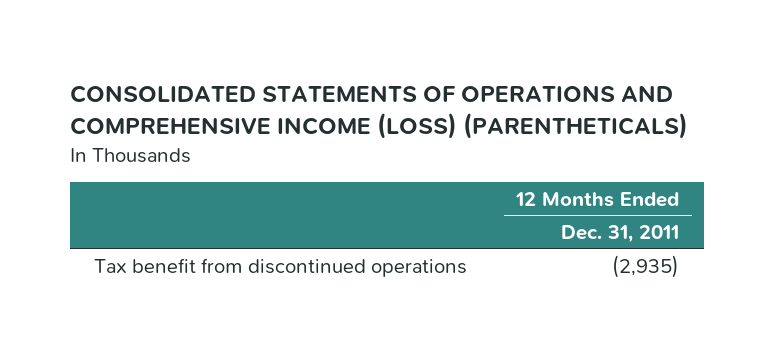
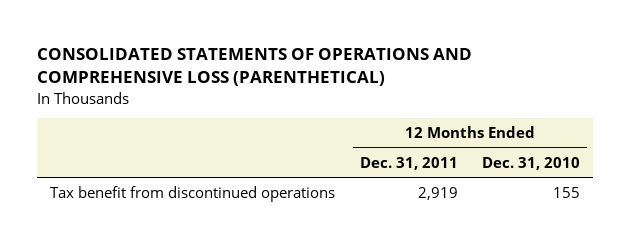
[69,84,688,139] CONSOLIDATED STATEMENTS OF OPERATIONS AND COMPREHENSIVE INCOME (LOSS) (PARENTHETICALS) -> [37,48,473,87] CONSOLIDATED STATEMENTS OF OPERATIONS AND COMPREHENSIVE LOSS (PARENTHETICAL)
none -> [482,156,581,170] Dec. 31, 2010
[612,254,680,278] (2,935) -> [417,186,458,200] 2,919

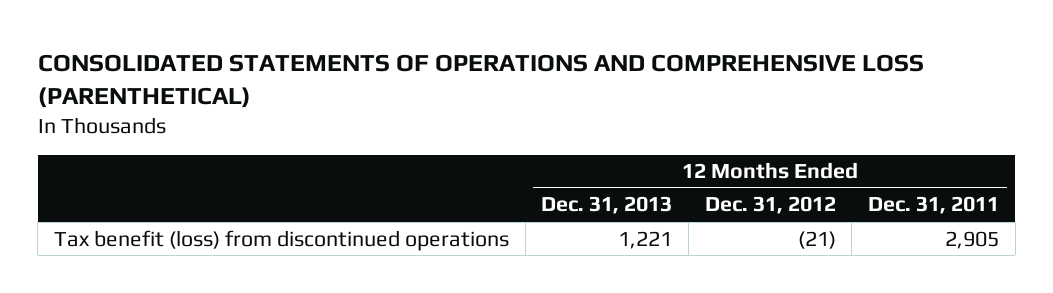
[482,156,581,170] Dec. 31, 2010 -> none
none -> [541,196,673,215] Dec. 31, 2013
none -> [704,196,836,215] Dec. 31, 2012
[49,185,335,202] Tax benefit from discontinued operations -> [54,229,510,251] Tax benefit (loss) from discontinued operations
[417,186,458,200] 2,919 -> [945,230,1000,249] 2,905

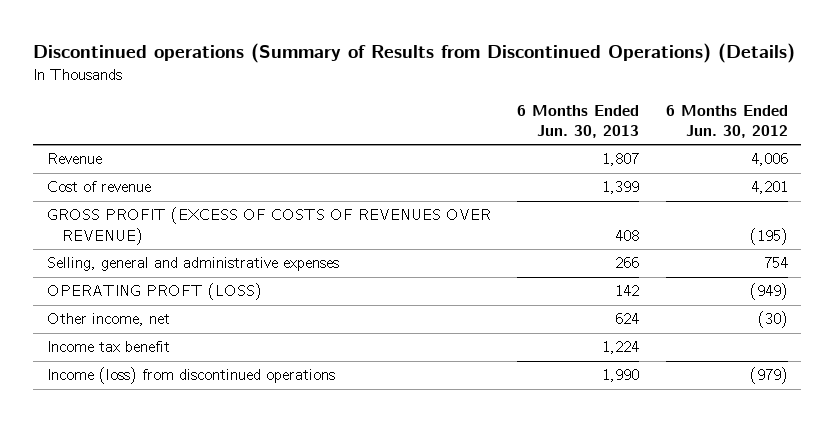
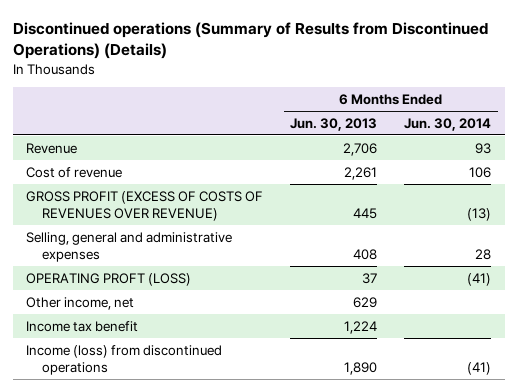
[665,104,788,139] 6 Months Ended Jun. 30, 2012 -> none
none -> [404,117,492,131] Jun. 30, 2014
[602,153,640,167] 1,807 -> [343,142,378,156] 2,706
[602,181,640,195] 1,399 -> [344,166,378,180] 2,261
[615,229,640,241] 408 -> [353,207,378,219] 445
[615,257,640,269] 266 -> [353,248,378,260] 408
[615,285,640,297] 142 -> [362,272,378,284] 37
[615,313,640,325] 624 -> [353,296,378,308] 629
[602,369,640,383] 1,990 -> [344,361,378,375] 1,890

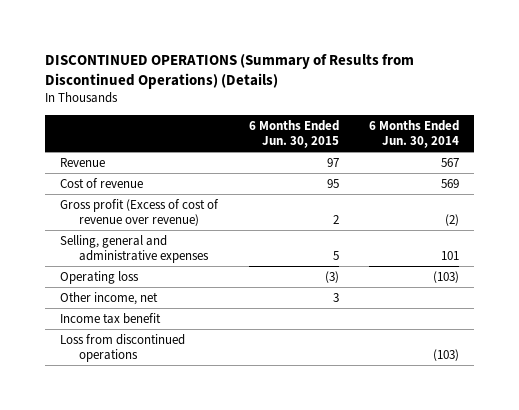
[13,22,489,60] Discontinued operations (Summary of Results from Discontinued Operations) (Details) -> [44,53,414,89] DISCONTINUED OPERATIONS (Summary of Results from Discontinued Operations) (Details)
[290,117,378,131] Jun. 30, 2013 -> none
none -> [248,119,339,149] 6 Months Ended Jun. 30, 2015
[475,142,492,154] 93 -> [441,157,460,167] 567
[469,166,492,178] 106 -> [441,178,460,188] 569
[26,190,264,221] GROSS PROFIT (EXCESS OF COSTS OF REVENUES OVER REVENUE) -> [59,198,219,227] Gross profit (Excess of cost of revenue over revenue)
[467,207,492,221] (13) -> [445,214,460,227] (2)
[475,248,492,260] 28 -> [441,251,460,261] 101
[26,272,192,286] OPERATING PROFT (LOSS) -> [59,270,139,284] Operating loss
[467,272,492,286] (41) -> [433,270,460,283] (103)
[26,344,223,375] Income (loss) from discontinued operations -> [59,333,185,363] Loss from discontinued operations
[467,361,492,375] (41) -> [433,349,460,362] (103)

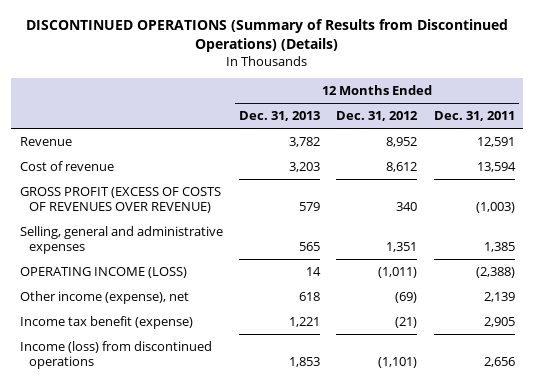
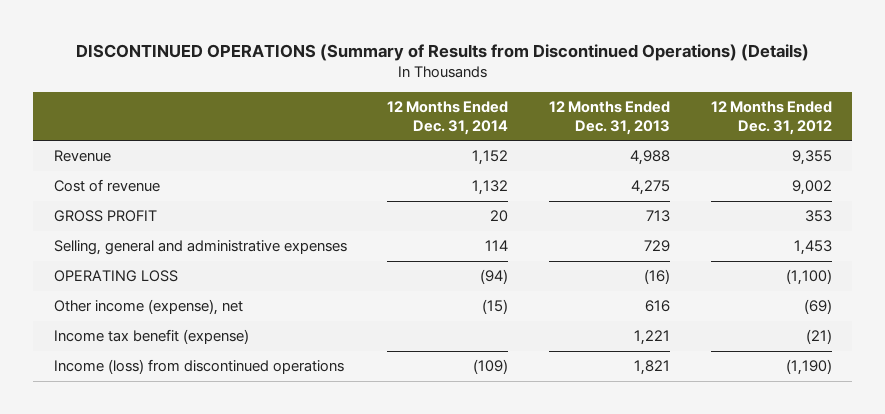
[433,111,515,122] Dec. 31, 2011 -> none
none -> [387,100,509,135] 12 Months Ended Dec. 31, 2014
[288,136,320,147] 3,782 -> [629,150,670,166] 4,988
[386,136,418,147] 8,952 -> [791,150,832,166] 9,355
[288,161,320,172] 3,203 -> [630,180,670,196] 4,275
[386,161,418,172] 8,612 -> [791,180,832,196] 9,002
[19,186,221,213] GROSS PROFIT (EXCESS OF COSTS OF REVENUES OVER REVENUE) -> [53,210,157,223] GROSS PROFIT
[298,201,320,211] 579 -> [645,210,670,223] 713
[396,201,418,211] 340 -> [804,210,832,223] 353
[298,241,320,251] 565 -> [643,240,670,253] 729
[386,241,418,252] 1,351 -> [793,240,832,256] 1,453
[19,266,187,278] OPERATING INCOME (LOSS) -> [53,270,178,283] OPERATING LOSS
[305,266,321,276] 14 -> [643,269,670,285] (16)
[378,266,418,278] (1,011) -> [785,269,832,286] (1,100)
[298,291,320,301] 618 -> [644,300,670,313] 616
[288,356,320,367] 1,853 -> [633,360,670,376] 1,821
[378,356,418,368] (1,101) -> [785,359,832,376] (1,190)

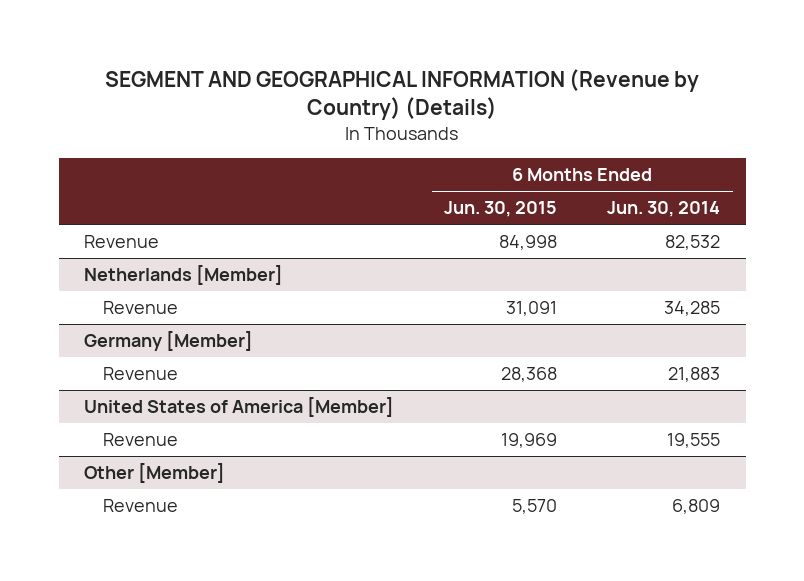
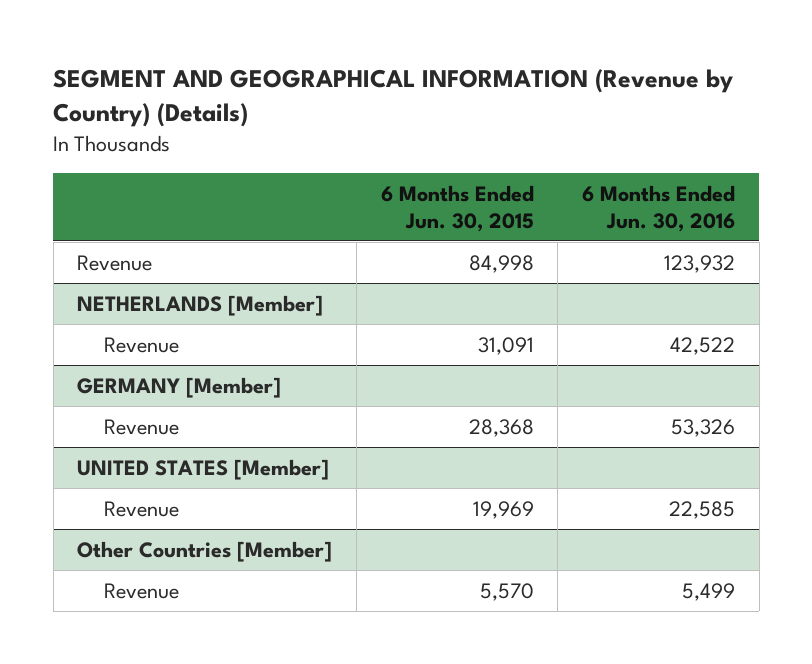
[607,201,721,218] Jun. 30, 2014 -> none
none -> [581,184,735,232] 6 Months Ended Jun. 30, 2016
[83,265,283,286] Netherlands [Member] -> [77,294,324,316] NETHERLANDS [Member]
[83,331,253,352] Germany [Member] -> [77,376,282,398] GERMANY [Member]
[83,397,394,418] United States of America [Member] -> [77,458,330,480] UNITED STATES [Member]
[83,463,225,484] Other [Member] -> [77,540,333,562] Other Countries [Member]

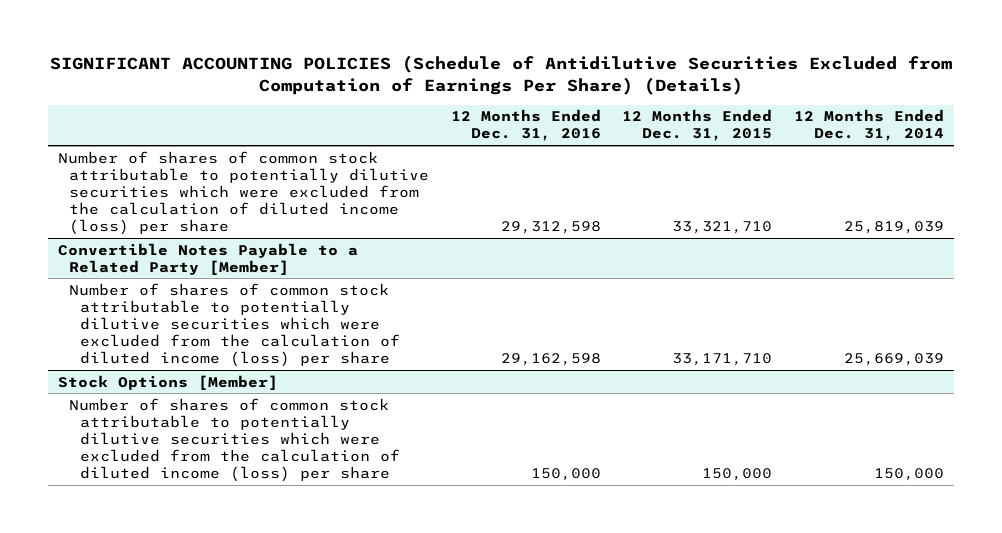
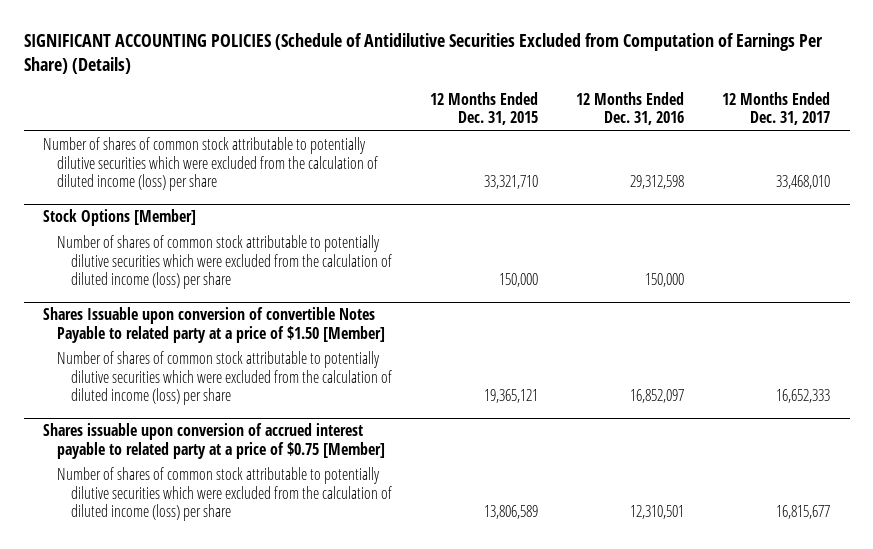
[793,109,944,142] 12 Months Ended Dec. 31, 2014 -> none
none -> [722,91,831,126] 12 Months Ended Dec. 31, 2017
[58,242,359,275] Convertible Notes Payable to a Related Party [Member] -> none
[69,282,400,367] Number of shares of common stock attributable to potentially dilutive securities which were excluded from the calculation of diluted income (loss) per share -> none
none -> [42,307,385,344] Shares Issuable upon conversion of convertible Notes Payable to related party at a price of $1.50 [Member]
none -> [56,351,392,406] Number of shares of common stock attributable to potentially dilutive securities which were excluded from the calculation of diluted income (loss) per share
none -> [42,423,385,460] Shares issuable upon conversion of accrued interest payable to related party at a price of $0.75 [Member]
none -> [56,467,392,522] Number of shares of common stock attributable to potentially dilutive securities which were excluded from the calculation of diluted income (loss) per share

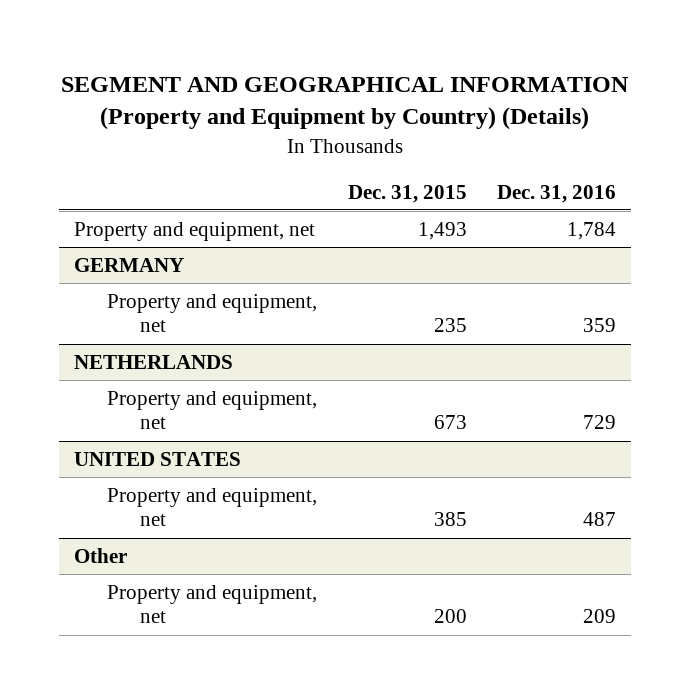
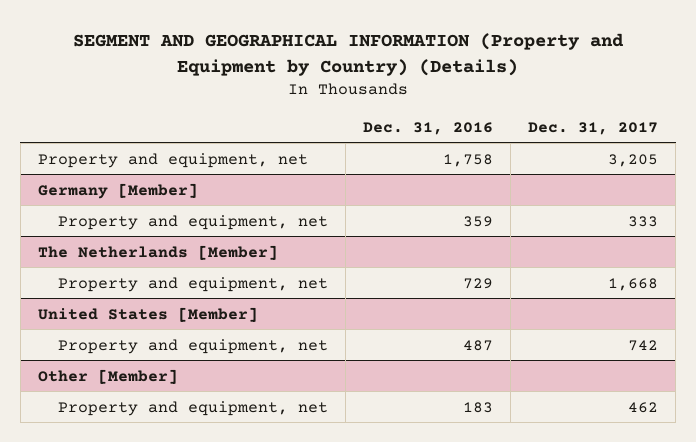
[347,184,467,203] Dec. 31, 2015 -> none
none -> [528,121,659,135] Dec. 31, 2017
[567,221,617,240] 1,784 -> [443,153,494,167] 1,758
[74,257,185,272] GERMANY -> [37,182,198,199] Germany [Member]
[74,354,234,369] NETHERLANDS -> [37,244,278,260] The Netherlands [Member]
[74,451,242,466] UNITED STATES -> [37,306,258,322] United States [Member]
[74,547,128,563] Other -> [37,368,178,384] Other [Member]
[583,609,617,624] 209 -> [463,401,494,413] 183

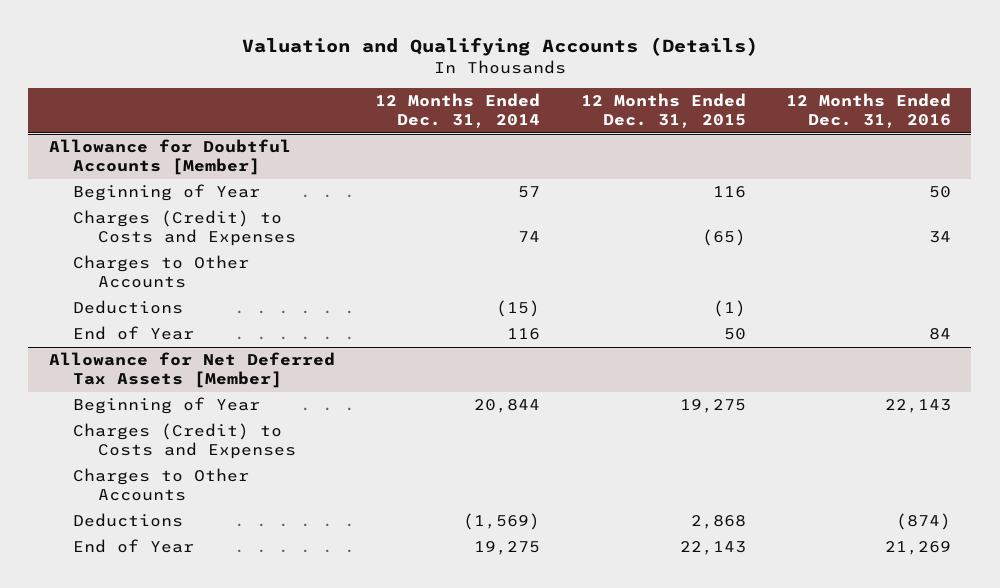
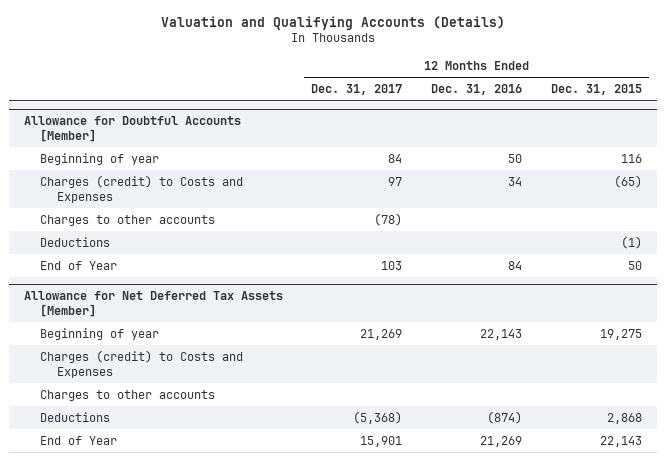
[375,93,541,129] 12 Months Ended Dec. 31, 2014 -> none
none -> [311,84,403,96] Dec. 31, 2017
[73,184,261,202] Beginning of Year -> [40,152,160,165] Beginning of year
[73,210,296,246] Charges (Credit) to Costs and Expenses -> [40,174,244,203] Charges (credit) to Costs and Expenses
[73,255,250,288] Charges to Other Accounts -> [40,214,216,226] Charges to other accounts
[73,397,261,415] Beginning of Year -> [40,327,160,340] Beginning of year
[73,423,296,459] Charges (Credit) to Costs and Expenses -> [40,349,244,378] Charges (credit) to Costs and Expenses
[73,468,250,501] Charges to Other Accounts -> [40,389,216,401] Charges to other accounts

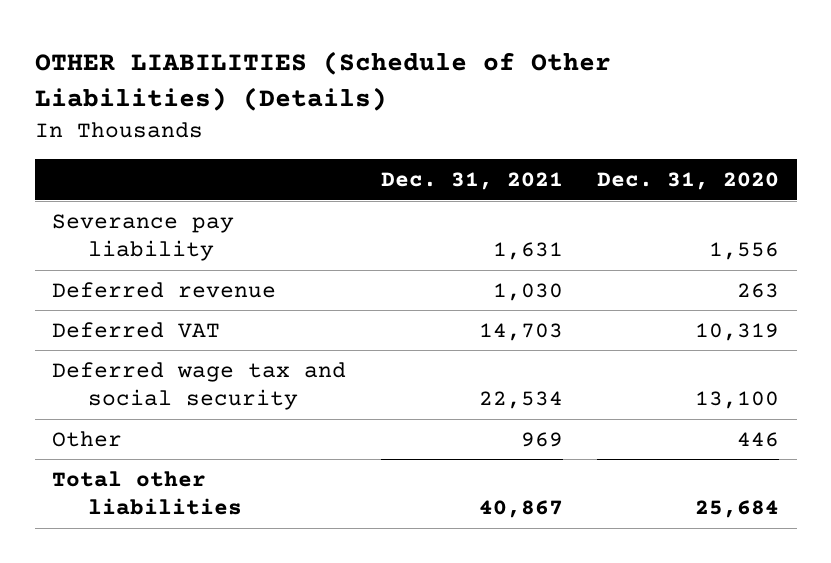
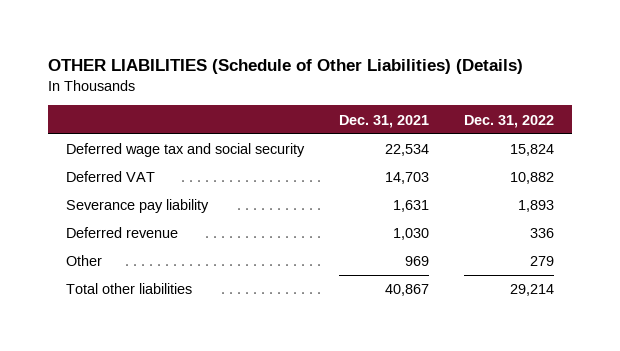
[597,172,780,191] Dec. 31, 2020 -> none
none -> [464,114,555,128] Dec. 31, 2022
[51,361,346,411] Deferred wage tax and social security -> [65,143,305,158] Deferred wage tax and social security
[51,321,220,338] Deferred VAT -> [65,171,155,183] Deferred VAT

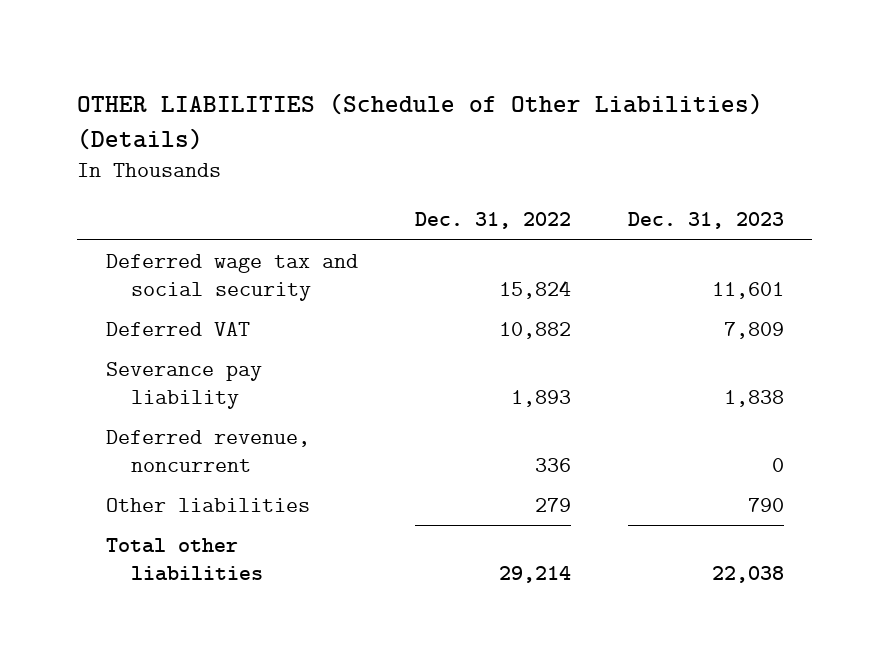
[339,114,430,128] Dec. 31, 2021 -> none
none -> [627,212,784,230] Dec. 31, 2023
[65,227,178,239] Deferred revenue -> [105,429,310,472] Deferred revenue, noncurrent
[65,255,102,267] Other -> [105,497,310,512] Other liabilities

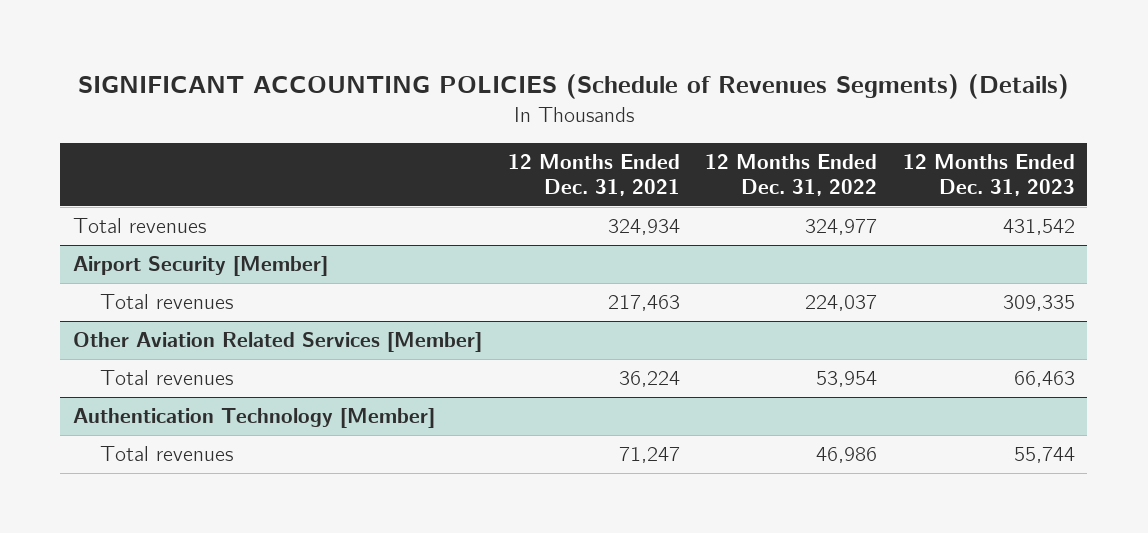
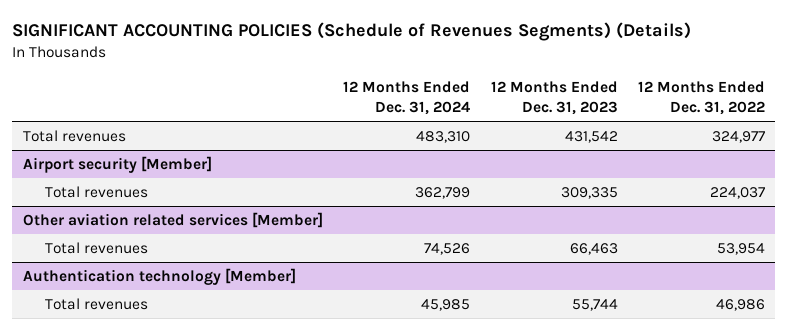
[507,154,680,197] 12 Months Ended Dec. 31, 2021 -> none
none -> [343,80,471,115] 12 Months Ended Dec. 31, 2024
[73,256,329,277] Airport Security [Member] -> [22,156,212,174] Airport security [Member]
[73,332,483,353] Other Aviation Related Services [Member] -> [22,212,323,229] Other aviation related services [Member]
[73,408,436,429] Authentication Technology [Member] -> [22,268,296,286] Authentication technology [Member]

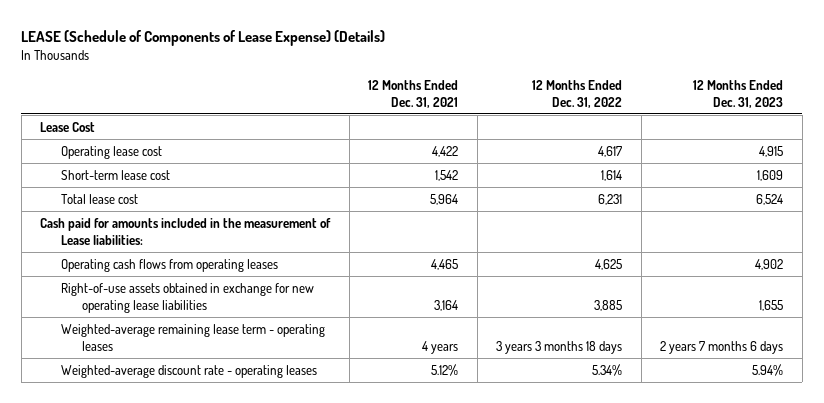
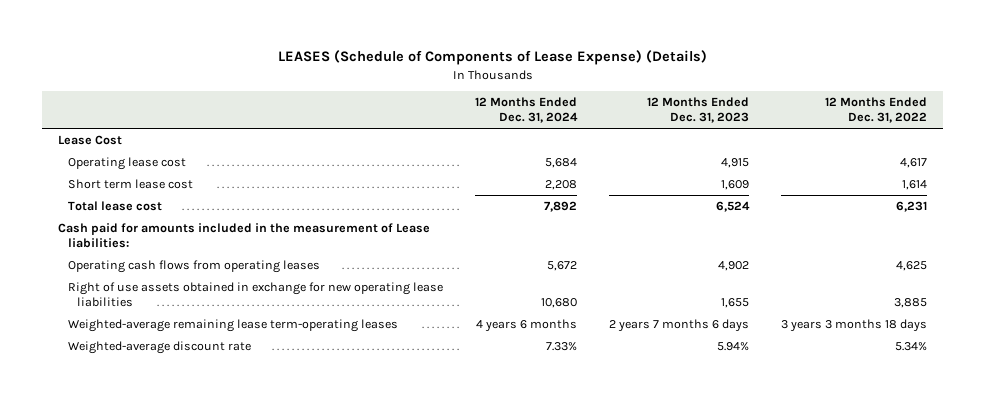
[21,29,386,46] LEASE (Schedule of Components of Lease Expense) (Details) -> [277,50,707,66] LEASES (Schedule of Components of Lease Expense) (Details)
[368,79,459,108] 12 Months Ended Dec. 31, 2021 -> none
none -> [474,97,578,124] 12 Months Ended Dec. 31, 2024
[61,169,171,180] Short-term lease cost -> [67,179,193,190] Short term lease cost
[61,282,315,313] Right-of-use assets obtained in exchange for new operating lease liabilities -> [67,282,443,307] Right of use assets obtained in exchange for new operating lease liabilities
[61,323,326,351] Weighted-average remaining lease term - operating leases -> [67,319,398,333] Weighted-average remaining lease term-operating leases
[61,364,318,378] Weighted-average discount rate - operating leases -> [67,341,251,355] Weighted-average discount rate

